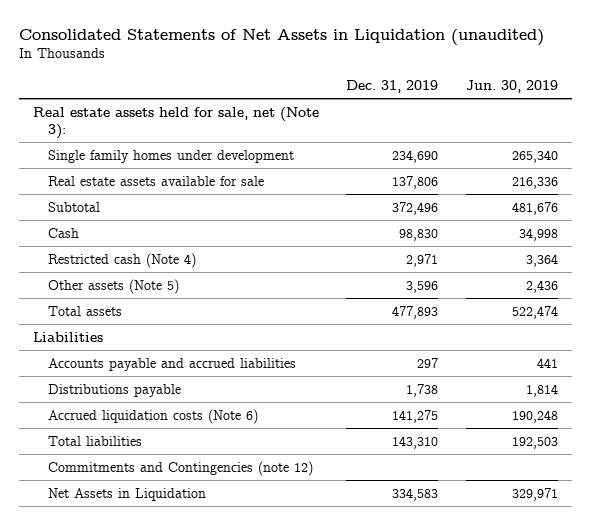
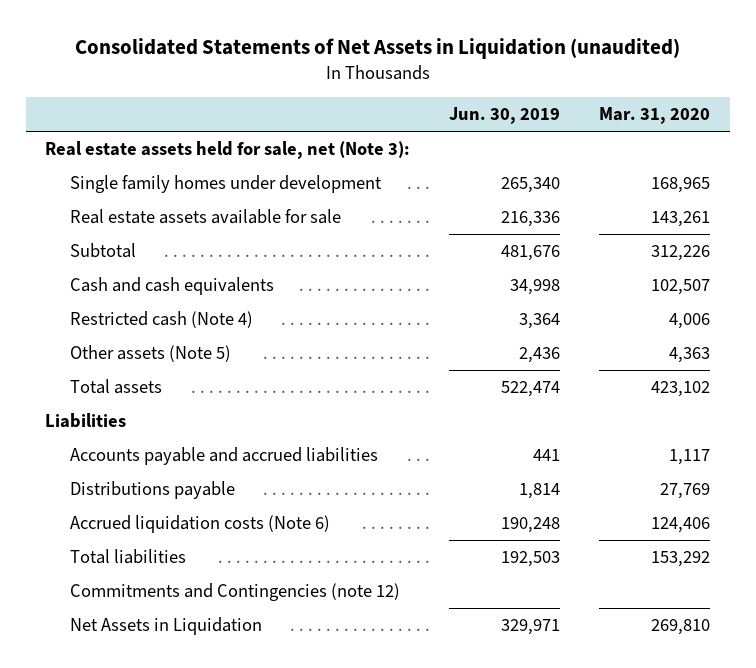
[346,79,439,93] Dec. 31, 2019 -> none
none -> [599,107,711,125] Mar. 31, 2020
[47,227,79,238] Cash -> [70,276,275,295] Cash and cash equivalents

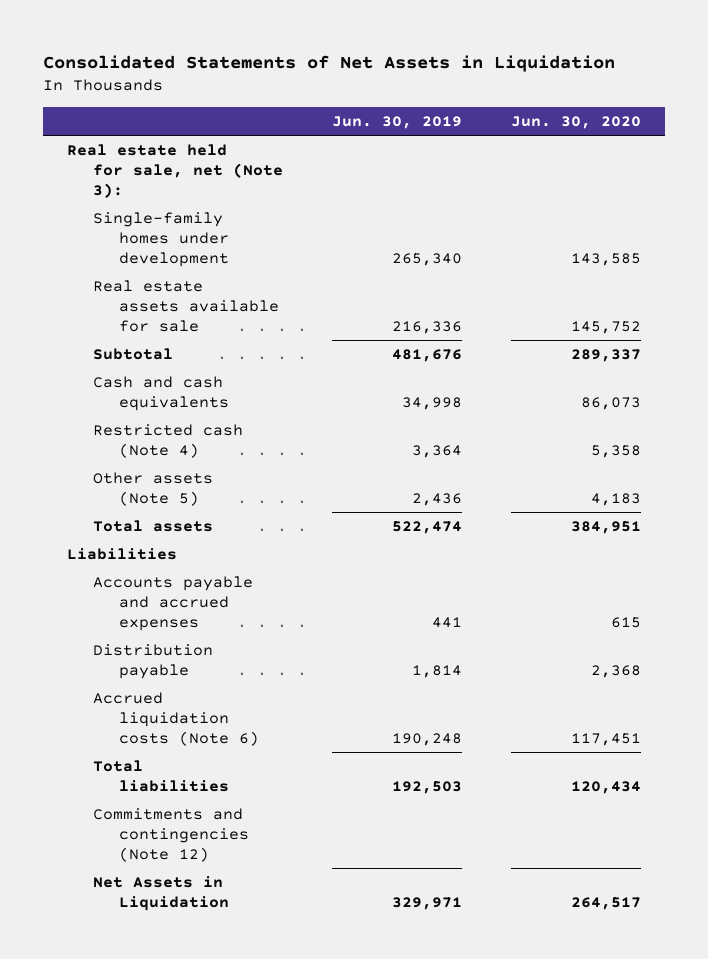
[74,38,680,60] Consolidated Statements of Net Assets in Liquidation (unaudited) -> [42,55,615,73] Consolidated Statements of Net Assets in Liquidation
[599,107,711,125] Mar. 31, 2020 -> none
none -> [510,115,641,129] Jun. 30, 2020
[45,140,411,159] Real estate assets held for sale, net (Note 3): -> [67,143,283,198] Real estate held for sale, net (Note 3):
[70,174,383,193] Single family homes under development -> [92,211,229,267] Single-family homes under development
[70,446,379,465] Accounts payable and accrued liabilities -> [92,575,253,631] Accounts payable and accrued expenses
[70,480,236,499] Distributions payable -> [92,643,213,679] Distribution payable
[70,582,401,601] Commitments and Contingencies (note 12) -> [92,807,249,862] Commitments and contingencies (Note 12)

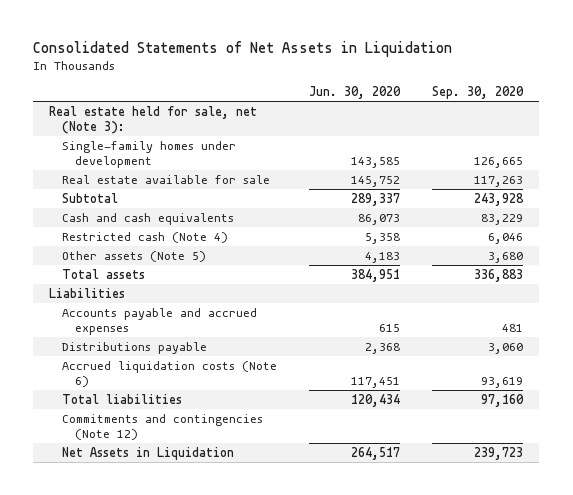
[331,115,462,129] Jun. 30, 2019 -> none
none -> [432,86,525,100] Sep. 30, 2020
[92,279,279,332] Real estate assets available for sale -> [62,174,271,184] Real estate available for sale
[92,643,213,679] Distribution payable -> [62,341,208,354] Distributions payable

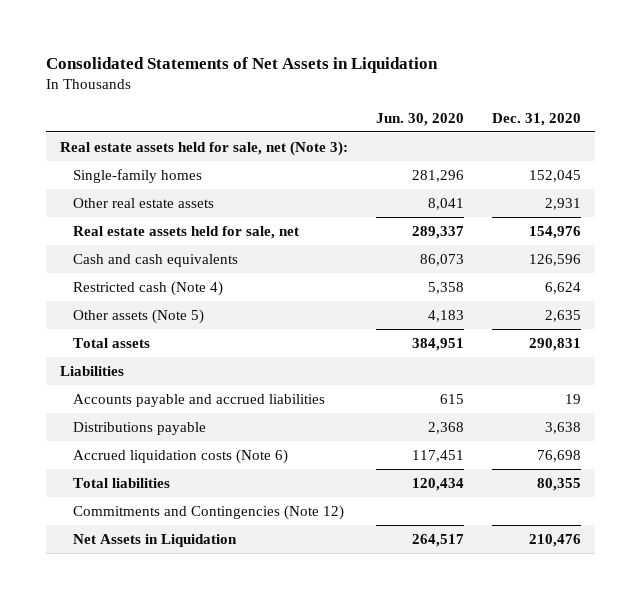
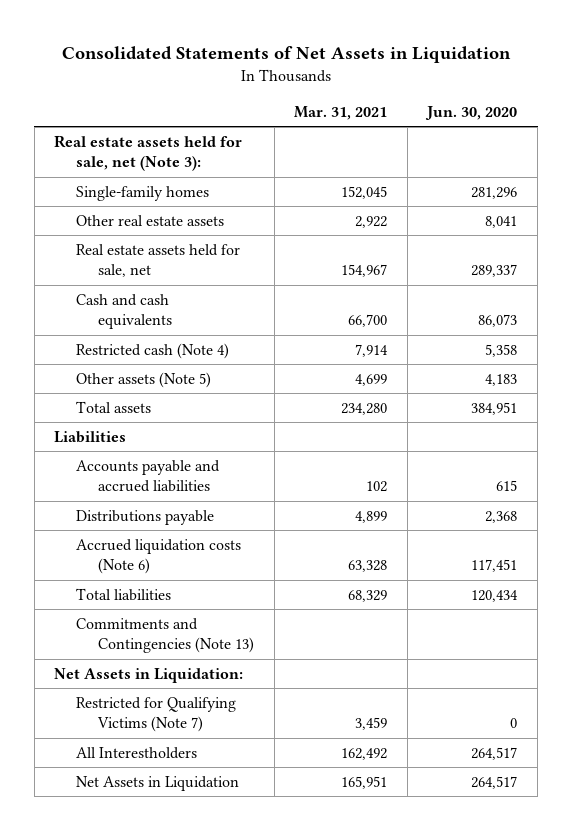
[491,112,581,126] Dec. 31, 2020 -> none
none -> [294,105,388,120] Mar. 31, 2021
[72,504,344,520] Commitments and Contingencies (Note 12) -> [76,617,255,654] Commitments and Contingencies (Note 13)
none -> [54,667,244,683] Net Assets in Liquidation:
none -> [76,696,237,733] Restricted for Qualifying Victims (Note 7)
none -> [76,746,198,759] All Interestholders

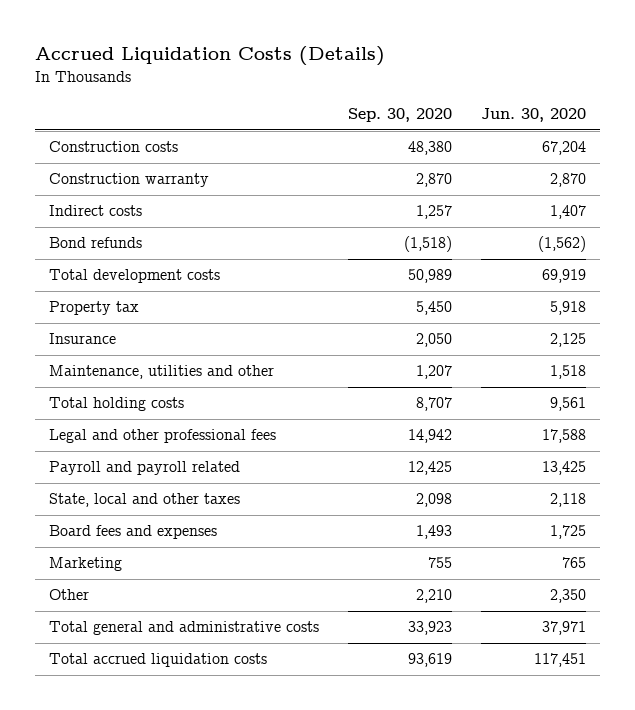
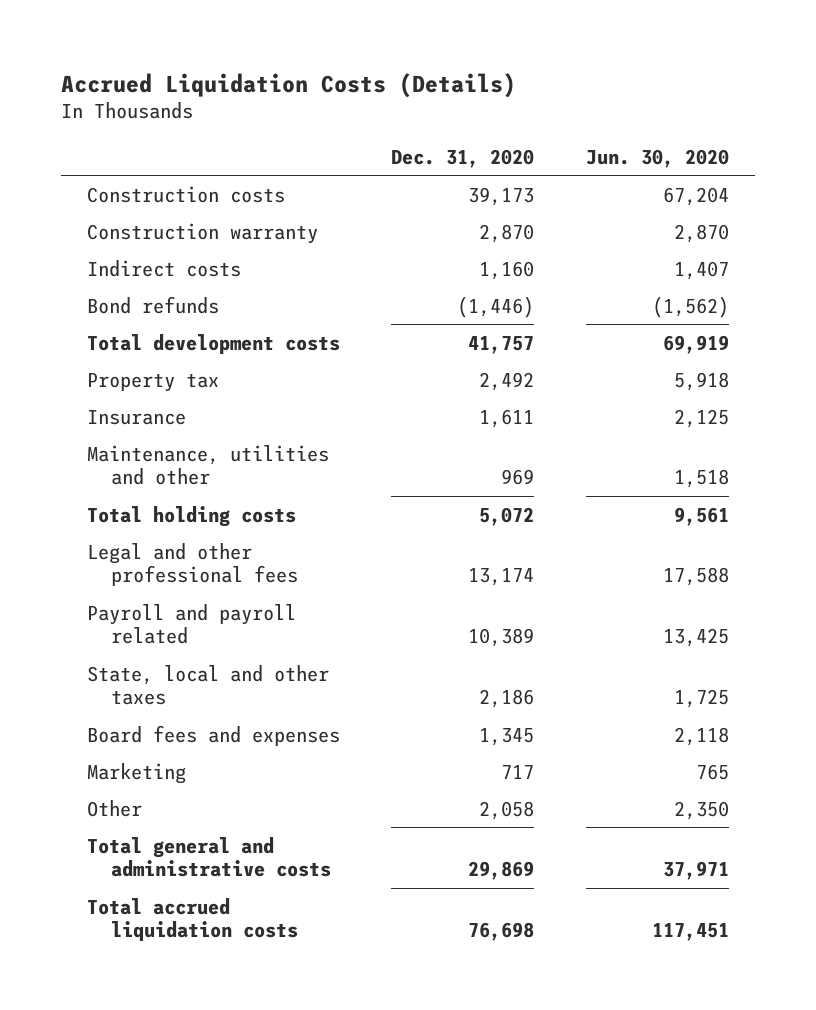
[347,108,452,123] Sep. 30, 2020 -> none
none -> [391,148,535,168] Dec. 31, 2020
[549,493,586,508] 2,118 -> [674,689,730,709] 1,725
[549,525,586,540] 1,725 -> [674,726,730,746] 2,118

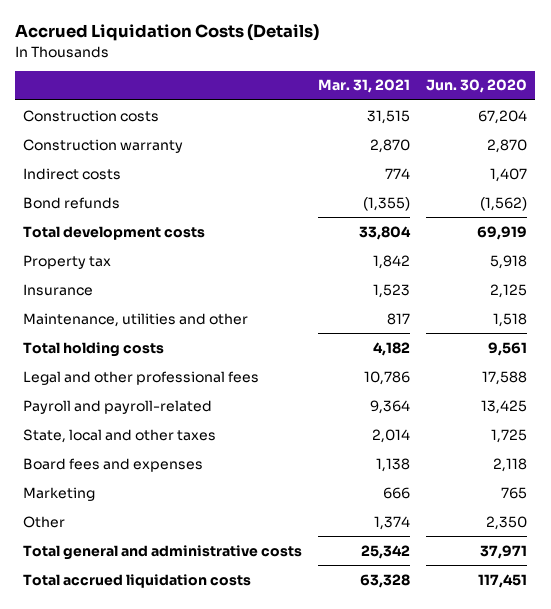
[391,148,535,168] Dec. 31, 2020 -> none
none -> [318,79,411,94] Mar. 31, 2021
[86,603,296,645] Payroll and payroll related -> [23,399,213,414] Payroll and payroll-related

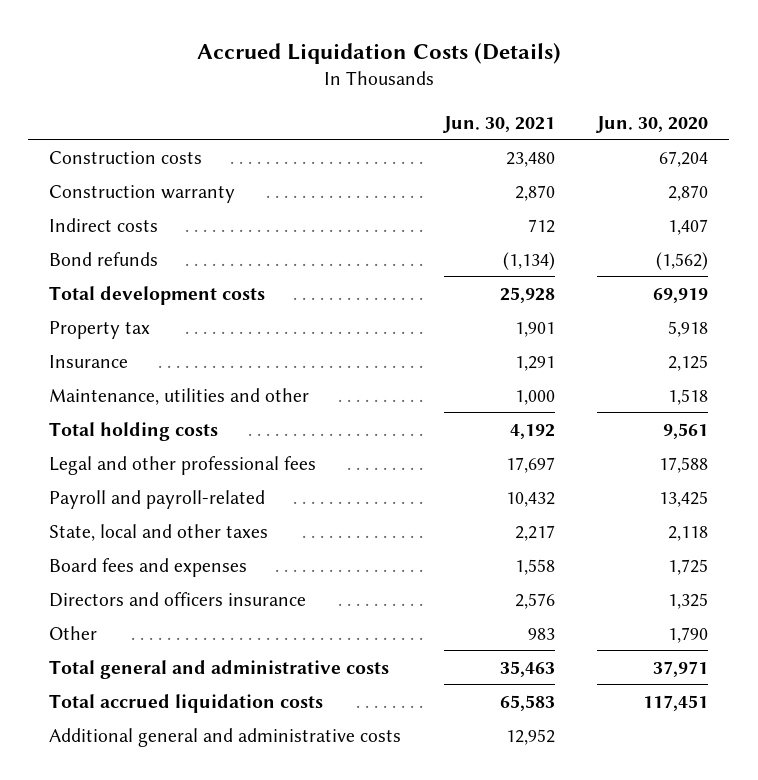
[318,79,411,94] Mar. 31, 2021 -> none
none -> [442,115,555,133] Jun. 30, 2021
[23,486,96,501] Marketing -> none
[491,428,528,443] 1,725 -> [668,525,709,541] 2,118
[493,457,528,472] 2,118 -> [668,558,709,575] 1,725
none -> [49,591,307,607] Directors and officers insurance
[486,515,528,530] 2,350 -> [668,626,709,643] 1,790
none -> [49,727,402,747] Additional general and administrative costs

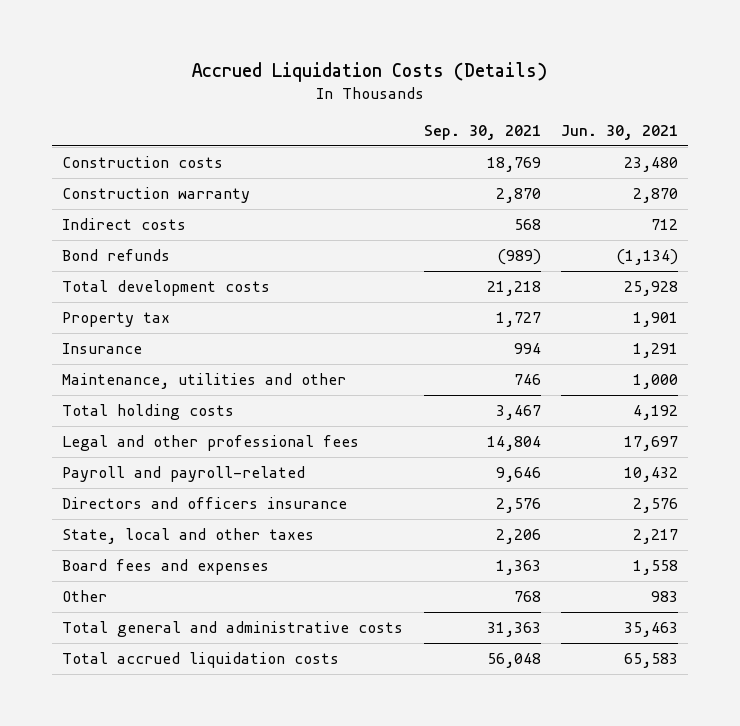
[596,115,709,133] Jun. 30, 2020 -> none
none -> [423,124,541,140] Sep. 30, 2021
[49,591,307,607] Directors and officers insurance -> [62,497,348,510] Directors and officers insurance
[49,727,402,747] Additional general and administrative costs -> none

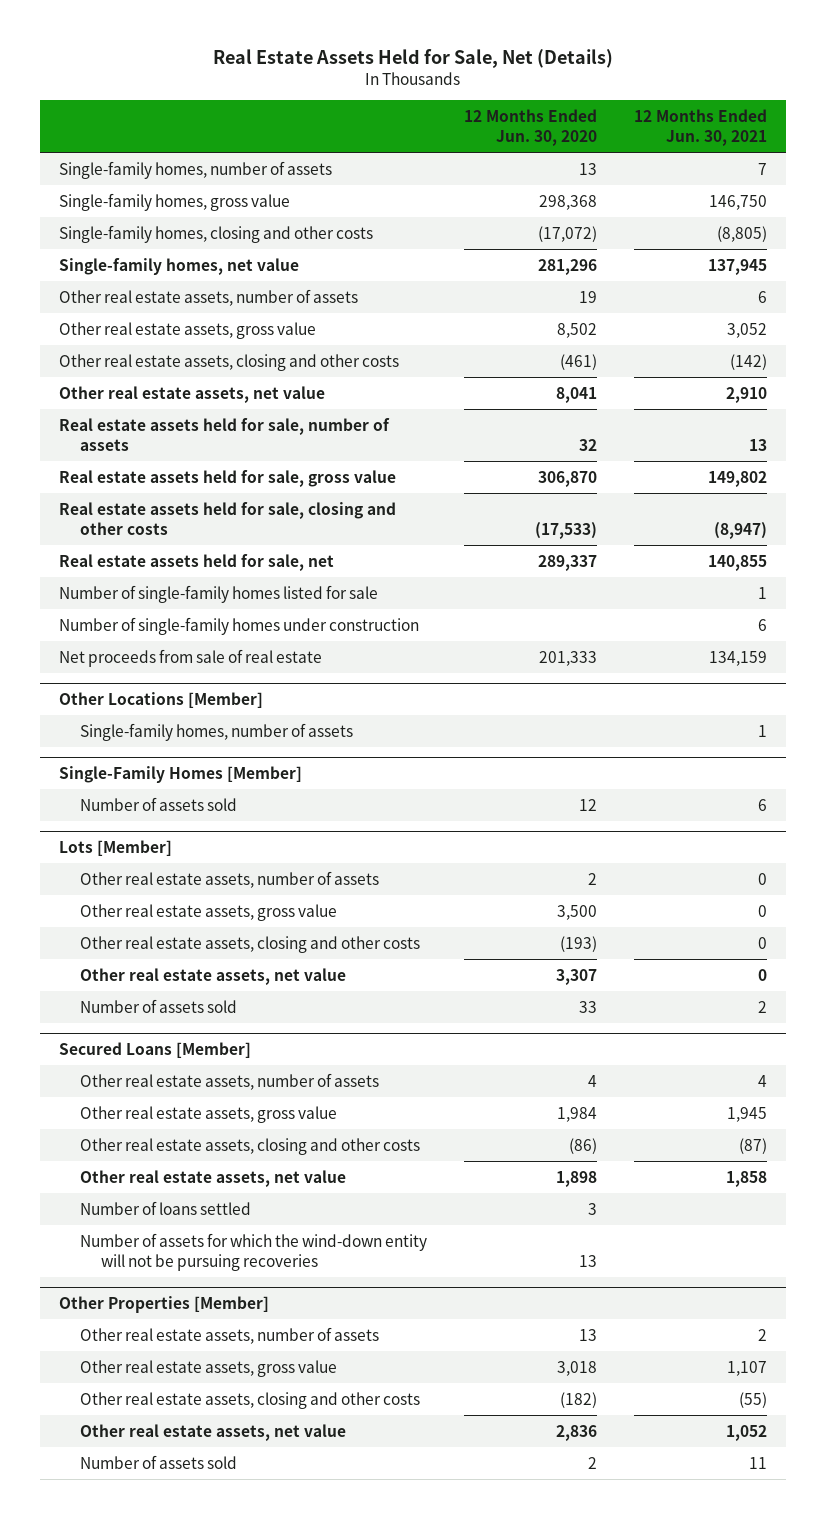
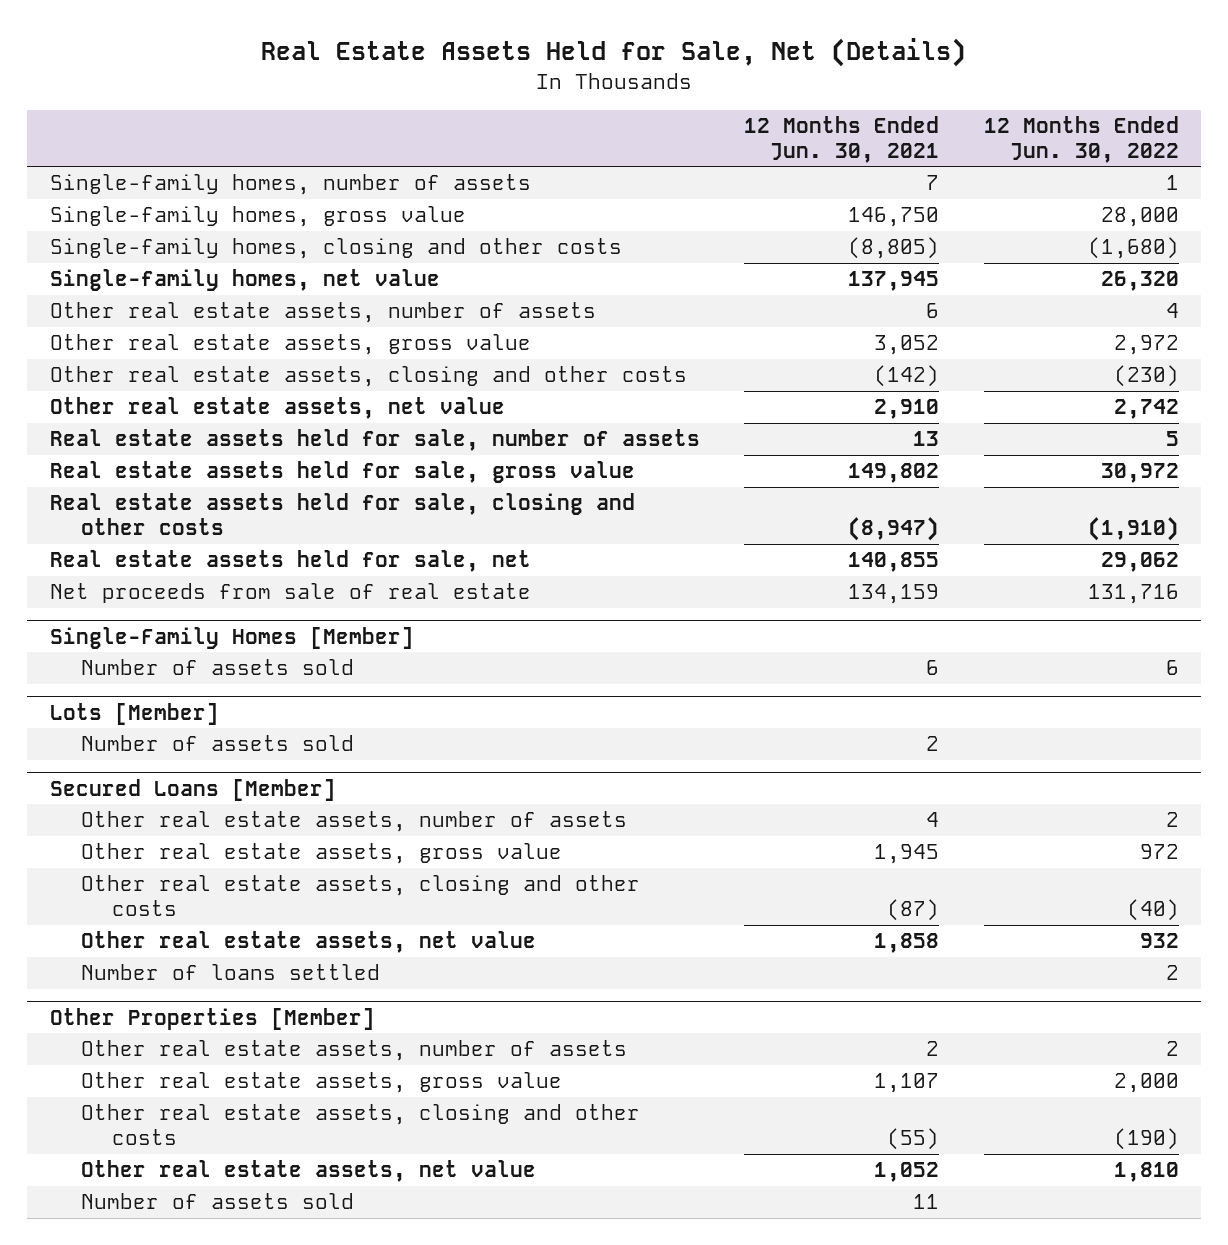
[463,109,597,147] 12 Months Ended Jun. 30, 2020 -> none
none -> [983,115,1179,164] 12 Months Ended Jun. 30, 2022
[58,584,378,603] Number of single-family homes listed for sale -> none
[58,616,419,635] Number of single-family homes under construction -> none
[58,691,263,708] Other Locations [Member] -> none
[79,722,353,741] Single-family homes, number of assets -> none
[79,870,379,888] Other real estate assets, number of assets -> none
[79,903,337,921] Other real estate assets, gross value -> none
[79,935,420,953] Other real estate assets, closing and other costs -> none
[79,967,346,985] Other real estate assets, net value -> none
[79,1232,427,1271] Number of assets for which the wind-down entity will not be pursuing recoveries -> none

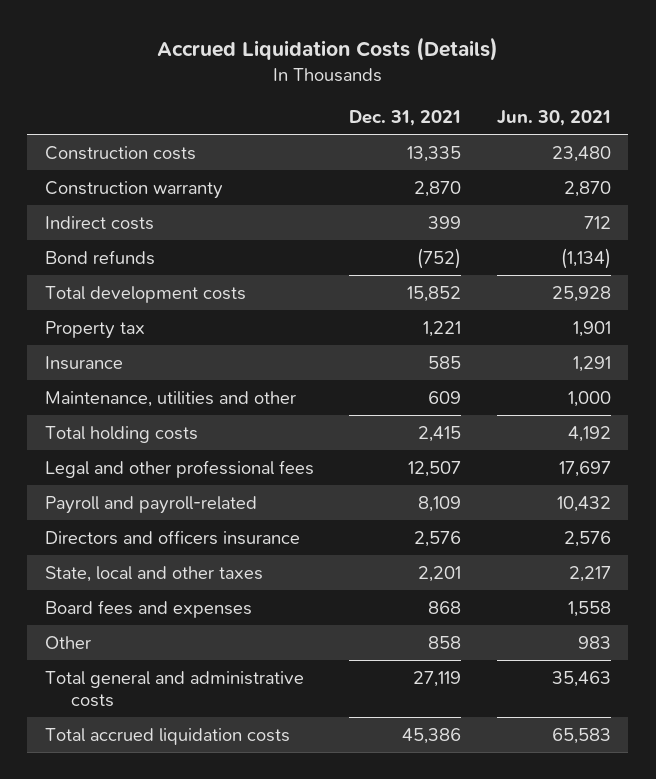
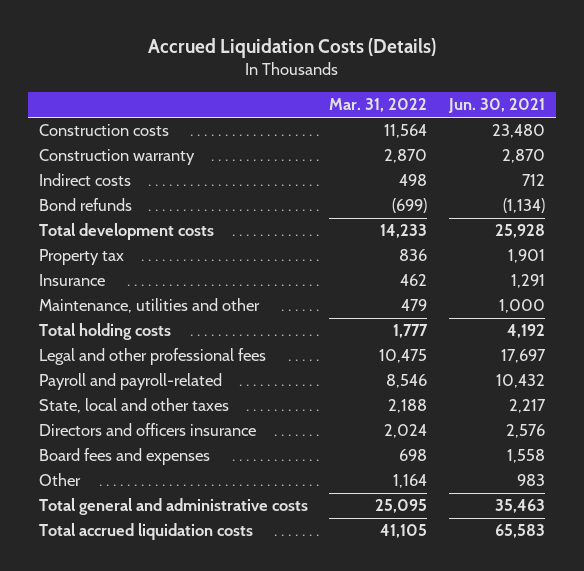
[349,109,462,126] Dec. 31, 2021 -> none
none -> [329,98,428,113] Mar. 31, 2022
[45,529,301,545] Directors and officers insurance -> [38,423,256,437] Directors and officers insurance

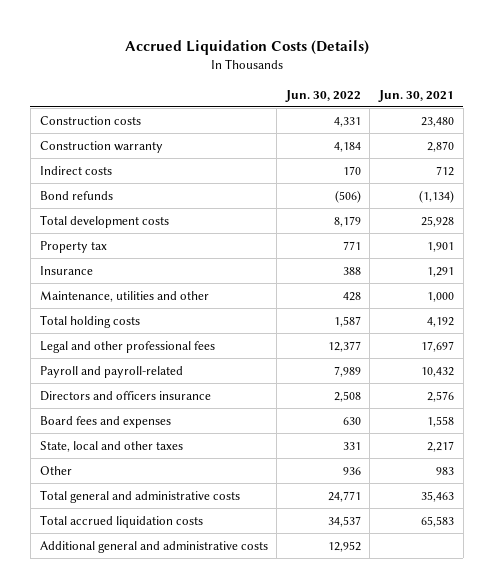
[329,98,428,113] Mar. 31, 2022 -> none
none -> [284,89,361,102] Jun. 30, 2022
[38,398,229,414] State, local and other taxes -> [39,440,183,452] State, local and other taxes
none -> [39,540,268,553] Additional general and administrative costs

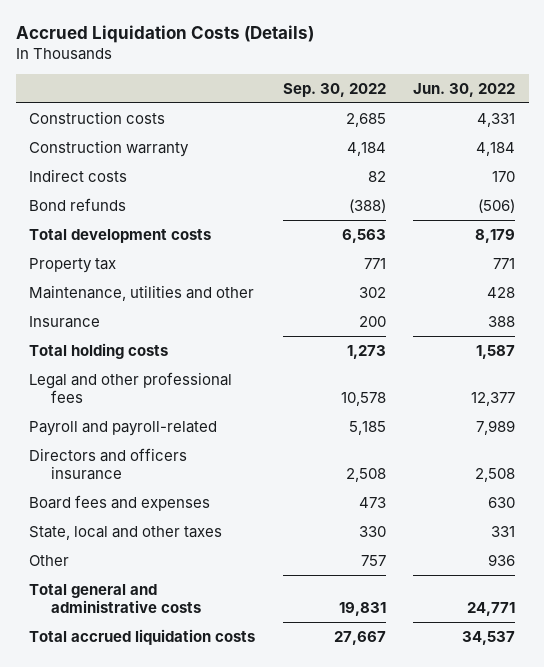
[377,89,454,102] Jun. 30, 2021 -> none
none -> [282,82,386,97] Sep. 30, 2022
[39,265,93,275] Insurance -> [29,315,101,328] Insurance
[39,540,268,553] Additional general and administrative costs -> none

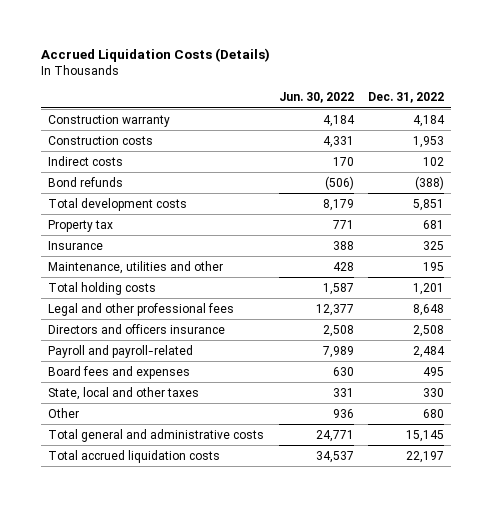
[282,82,386,97] Sep. 30, 2022 -> none
none -> [368,92,445,104] Dec. 31, 2022
[29,110,166,124] Construction costs -> [47,135,153,145] Construction costs
[29,284,255,301] Maintenance, utilities and other -> [47,260,223,274] Maintenance, utilities and other
[29,420,218,436] Payroll and payroll-related -> [47,344,193,358] Payroll and payroll-related

